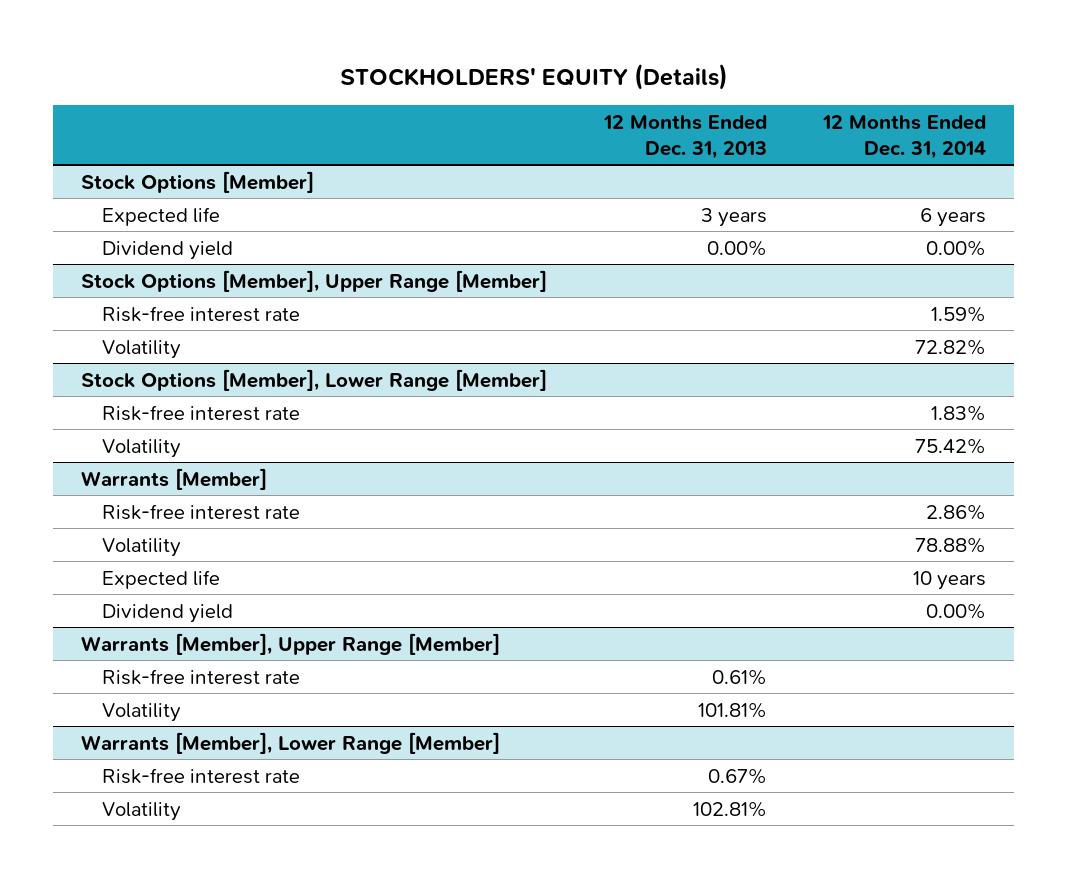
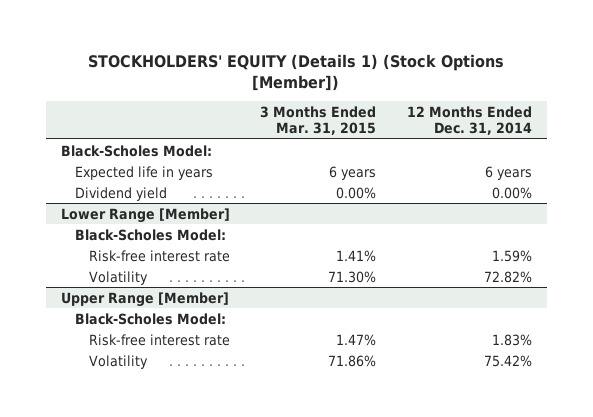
[339,63,728,90] STOCKHOLDERS' EQUITY (Details) -> [88,54,505,91] STOCKHOLDERS' EQUITY (Details 1) (Stock Options [Member])
[602,114,767,159] 12 Months Ended Dec. 31, 2013 -> none
none -> [260,106,377,135] 3 Months Ended Mar. 31, 2015
[81,170,315,193] Stock Options [Member] -> none
none -> [61,144,213,157] Black-Scholes Model:
[101,206,220,226] Expected life -> [75,165,214,180] Expected life in years
[81,269,548,292] Stock Options [Member], Upper Range [Member] -> none
none -> [61,207,231,223] Lower Range [Member]
none -> [75,228,227,241] Black-Scholes Model:
[81,368,548,391] Stock Options [Member], Lower Range [Member] -> none
none -> [61,291,230,307] Upper Range [Member]
none -> [75,312,227,325] Black-Scholes Model:
[81,467,268,490] Warrants [Member] -> none
[101,503,300,520] Risk-free interest rate -> none
[101,537,181,557] Volatility -> none
[101,569,220,589] Expected life -> none
[101,603,233,623] Dividend yield -> none
[81,632,501,655] Warrants [Member], Upper Range [Member] -> none
[101,668,300,685] Risk-free interest rate -> none
[101,702,181,722] Volatility -> none
[81,731,501,754] Warrants [Member], Lower Range [Member] -> none
[101,767,300,784] Risk-free interest rate -> none
[101,801,181,821] Volatility -> none

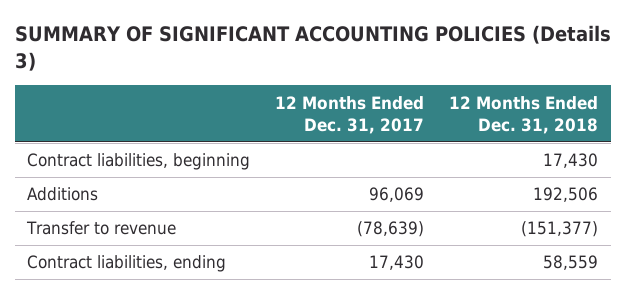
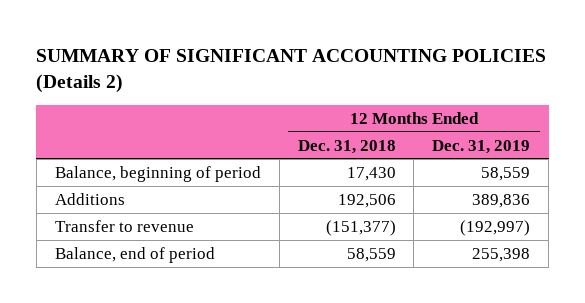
[14,25,611,72] SUMMARY OF SIGNIFICANT ACCOUNTING POLICIES (Details 3) -> [36,49,547,94] SUMMARY OF SIGNIFICANT ACCOUNTING POLICIES (Details 2)
[275,95,425,134] 12 Months Ended Dec. 31, 2017 -> none
none -> [432,139,531,154] Dec. 31, 2019
[27,153,251,171] Contract liabilities, beginning -> [54,165,261,182] Balance, beginning of period
[27,255,227,273] Contract liabilities, ending -> [54,246,215,263] Balance, end of period

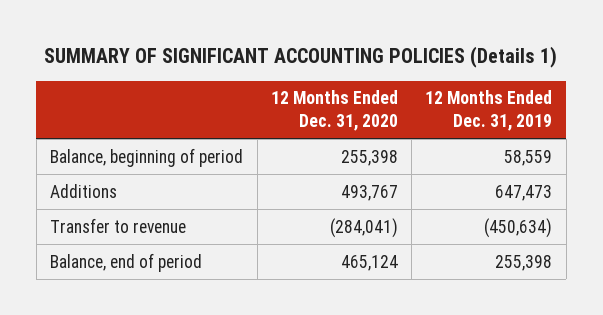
[36,49,547,94] SUMMARY OF SIGNIFICANT ACCOUNTING POLICIES (Details 2) -> [44,46,558,69] SUMMARY OF SIGNIFICANT ACCOUNTING POLICIES (Details 1)
[297,139,396,154] Dec. 31, 2018 -> none
none -> [270,90,398,131] 12 Months Ended Dec. 31, 2020
[472,193,531,208] 389,836 -> [495,184,553,201] 647,473
[460,219,531,236] (192,997) -> [484,217,553,238] (450,634)

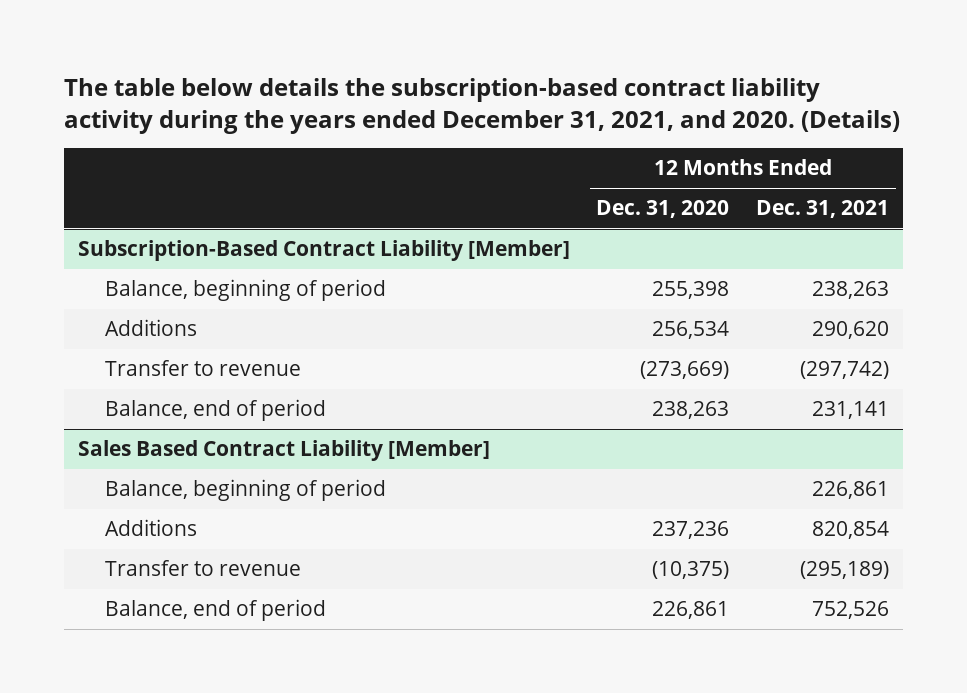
[44,46,558,69] SUMMARY OF SIGNIFICANT ACCOUNTING POLICIES (Details 1) -> [64,78,901,134] The table below details the subscription-based contract liability activity during the years ended December 31, 2021, and 2020. (Details)
[425,90,553,131] 12 Months Ended Dec. 31, 2019 -> none
none -> [756,200,890,219] Dec. 31, 2021
none -> [77,240,570,262] Subscription-Based Contract Liability [Member]
[340,184,398,201] 493,767 -> [652,321,730,340] 256,534
[329,217,398,238] (284,041) -> [640,361,730,380] (273,669)
[340,254,398,271] 465,124 -> [652,401,730,420] 238,263
none -> [77,440,490,462] Sales Based Contract Liability [Member]
none -> [105,479,387,502] Balance, beginning of period
none -> [105,519,198,537] Additions
none -> [105,560,302,577] Transfer to revenue
none -> [105,599,327,622] Balance, end of period

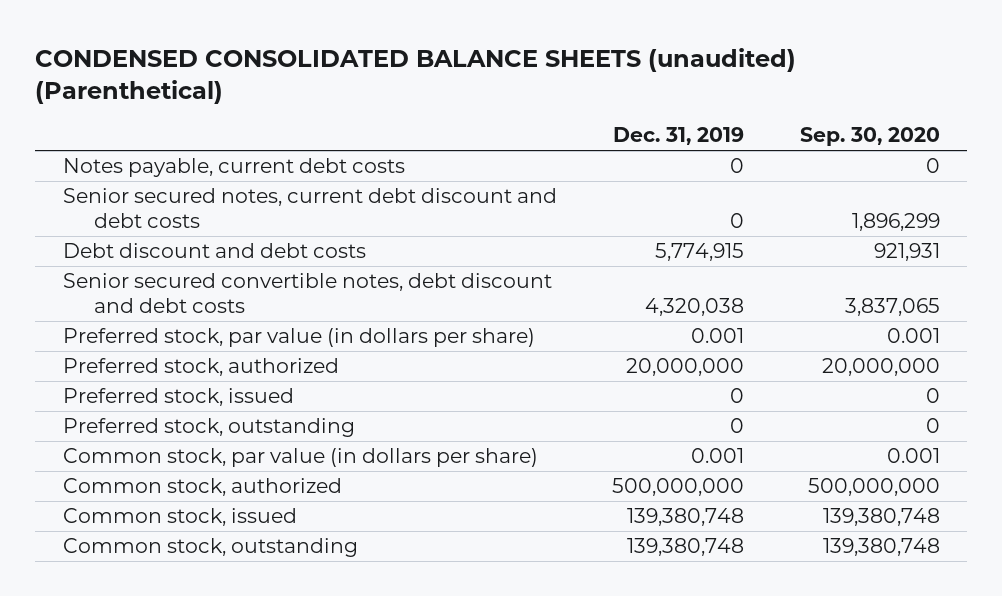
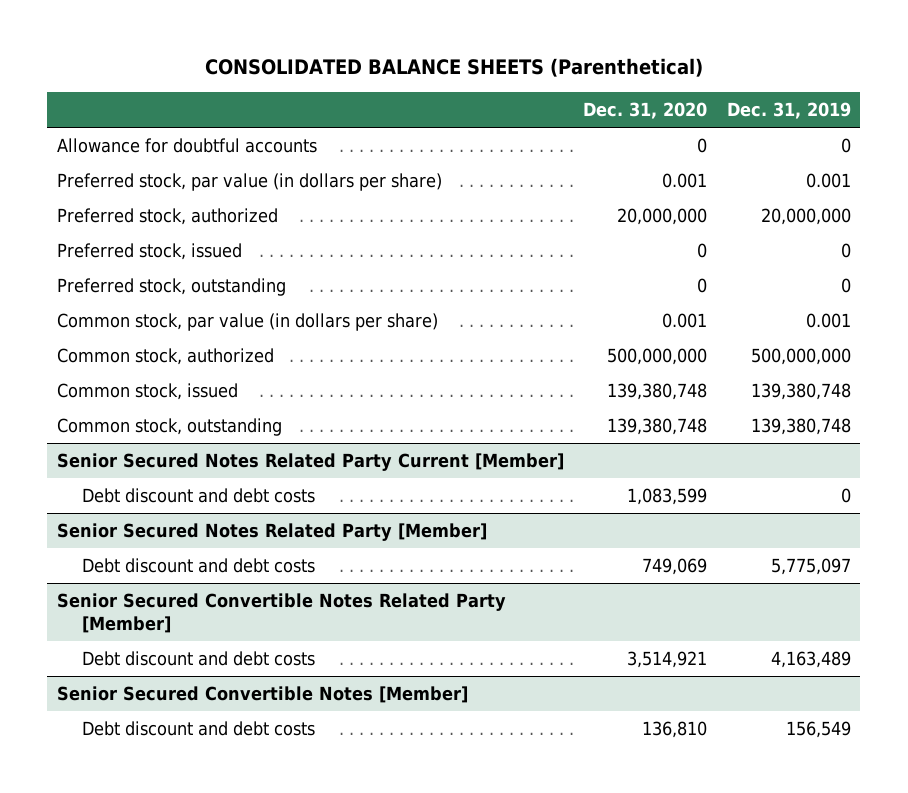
[34,47,796,105] CONDENSED CONSOLIDATED BALANCE SHEETS (unaudited) (Parenthetical) -> [204,58,703,78] CONSOLIDATED BALANCE SHEETS (Parenthetical)
[799,127,940,147] Sep. 30, 2020 -> none
none -> [583,101,708,119] Dec. 31, 2020
[62,158,405,178] Notes payable, current debt costs -> none
[62,188,557,228] Senior secured notes, current debt discount and debt costs -> none
[62,243,366,259] Debt discount and debt costs -> none
[62,273,552,313] Senior secured convertible notes, debt discount and debt costs -> none
none -> [56,138,317,154] Allowance for doubtful accounts
none -> [56,453,564,472] Senior Secured Notes Related Party Current [Member]
none -> [81,488,315,504] Debt discount and debt costs
none -> [56,523,487,542] Senior Secured Notes Related Party [Member]
none -> [81,558,315,574] Debt discount and debt costs
none -> [56,593,506,633] Senior Secured Convertible Notes Related Party [Member]
none -> [81,651,315,667] Debt discount and debt costs
none -> [56,686,468,704] Senior Secured Convertible Notes [Member]
none -> [81,721,315,737] Debt discount and debt costs

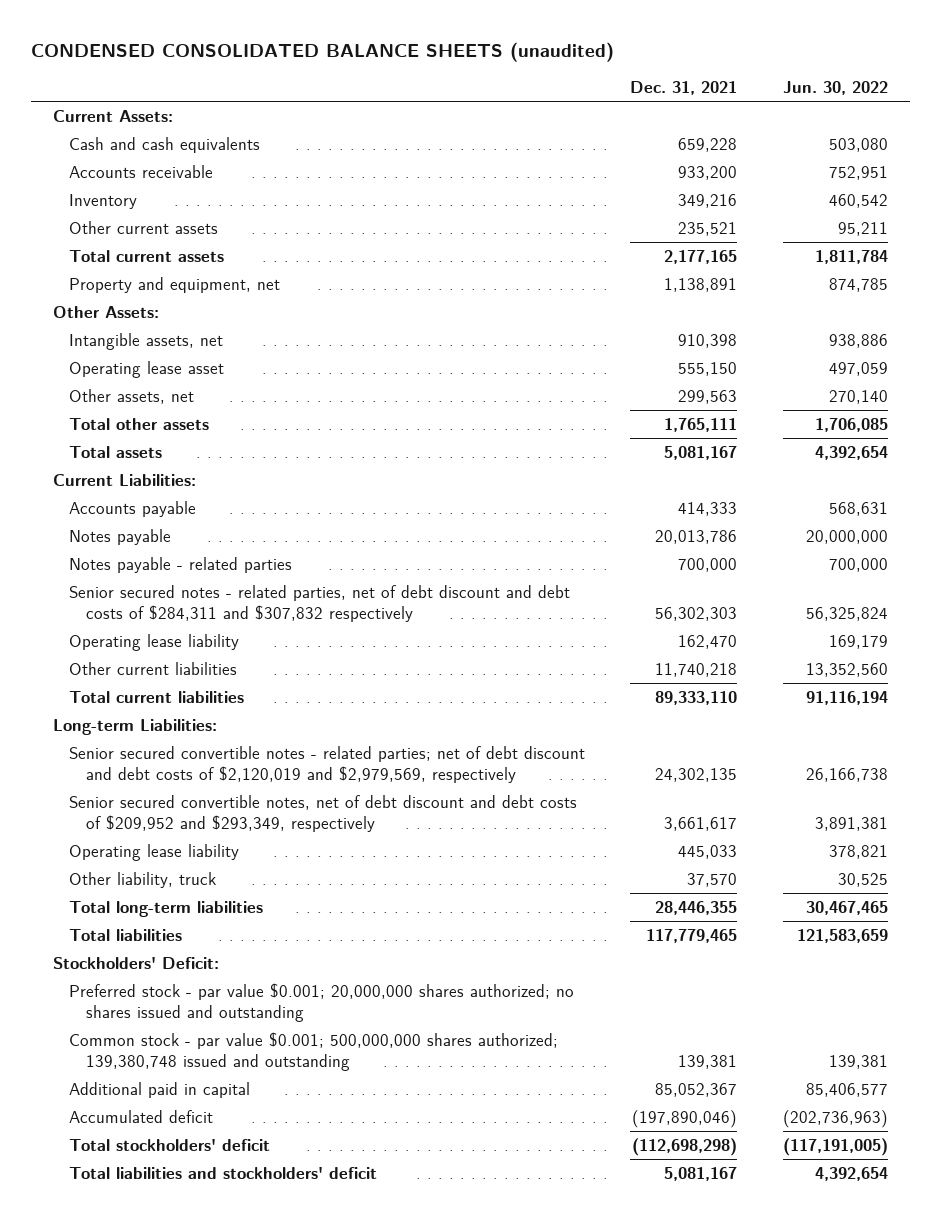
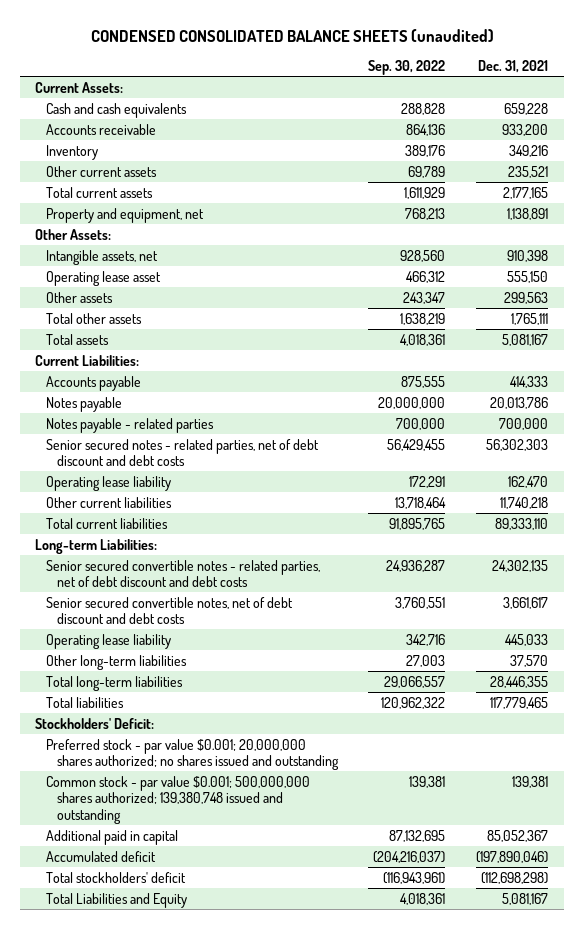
[782,80,888,95] Jun. 30, 2022 -> none
none -> [368,60,446,76] Sep. 30, 2022
[69,388,195,404] Other assets, net -> [45,291,113,303] Other assets
[69,584,571,623] Senior secured notes - related parties, net of debt discount and debt costs of $284,311 and $307,832 respectively -> [45,438,319,467] Senior secured notes - related parties, net of debt discount and debt costs
[69,745,586,784] Senior secured convertible notes - related parties; net of debt discount and debt costs of $2,120,019 and $2,979,569, respectively -> [45,559,320,588] Senior secured convertible notes - related parties, net of debt discount and debt costs
[69,794,578,833] Senior secured convertible notes, net of debt discount and debt costs of $209,952 and $293,349, respectively -> [45,596,293,625] Senior secured convertible notes, net of debt discount and debt costs
[69,871,217,888] Other liability, truck -> [45,654,187,670] Other long-term liabilities
[69,1166,378,1179] Total liabilities and stockholders' deficit -> [45,892,187,908] Total Liabilities and Equity

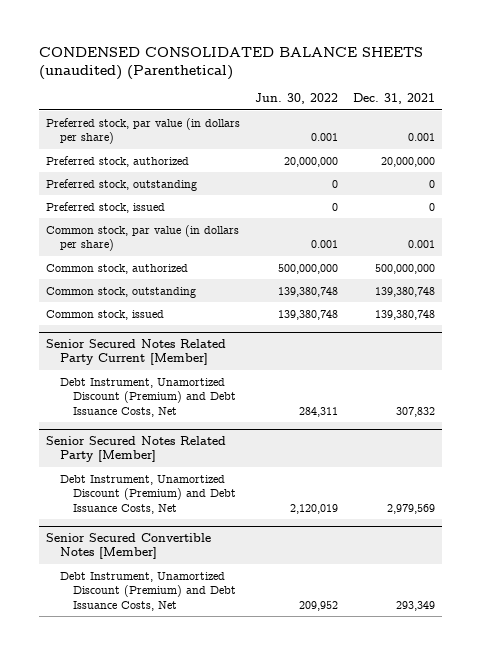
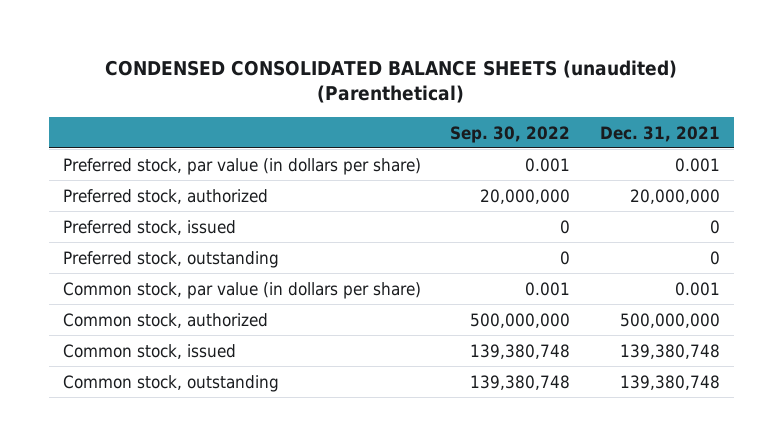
[254,93,338,105] Jun. 30, 2022 -> none
none -> [450,125,571,143] Sep. 30, 2022
[46,178,198,191] Preferred stock, outstanding -> [63,250,280,268] Preferred stock, outstanding
[46,338,227,366] Senior Secured Notes Related Party Current [Member] -> none
[59,377,237,417] Debt Instrument, Unamortized Discount (Premium) and Debt Issuance Costs, Net -> none
[46,435,227,463] Senior Secured Notes Related Party [Member] -> none
[59,474,237,514] Debt Instrument, Unamortized Discount (Premium) and Debt Issuance Costs, Net -> none
[46,532,212,560] Senior Secured Convertible Notes [Member] -> none
[59,571,237,611] Debt Instrument, Unamortized Discount (Premium) and Debt Issuance Costs, Net -> none
[46,286,197,298] Common stock, outstanding -> [63,374,280,392] Common stock, outstanding

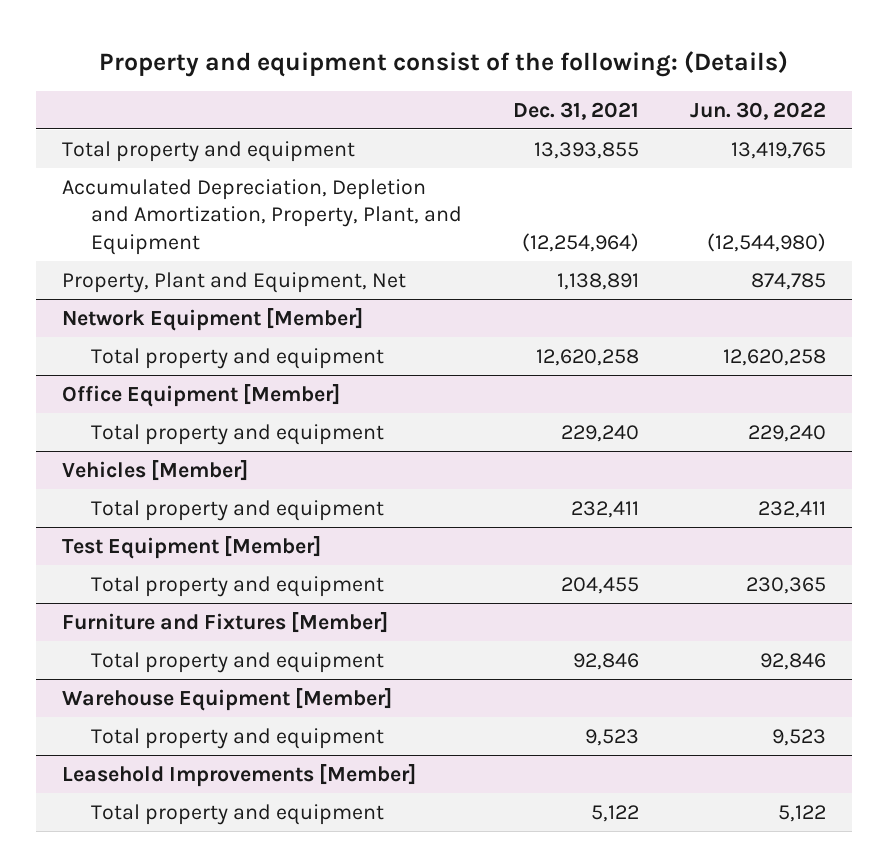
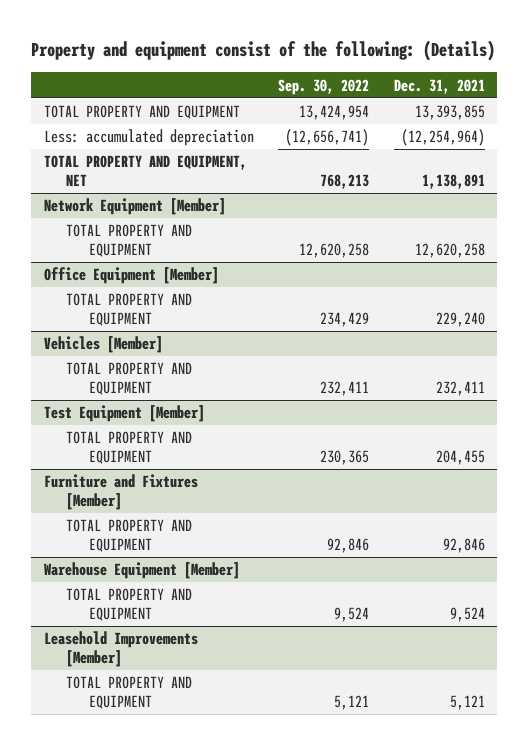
[690,101,827,120] Jun. 30, 2022 -> none
none -> [278,78,370,95] Sep. 30, 2022
[61,140,355,162] Total property and equipment -> [43,105,240,120] TOTAL PROPERTY AND EQUIPMENT
[61,178,463,255] Accumulated Depreciation, Depletion and Amortization, Property, Plant, and Equipment -> [43,129,254,147] Less: accumulated depreciation
[61,271,406,293] Property, Plant and Equipment, Net -> [43,155,247,187] TOTAL PROPERTY AND EQUIPMENT, NET
[91,347,385,369] Total property and equipment -> [66,224,193,258] TOTAL PROPERTY AND EQUIPMENT
[91,423,385,445] Total property and equipment -> [66,293,193,327] TOTAL PROPERTY AND EQUIPMENT
[91,499,385,521] Total property and equipment -> [66,362,193,396] TOTAL PROPERTY AND EQUIPMENT
[91,575,385,597] Total property and equipment -> [66,431,193,465] TOTAL PROPERTY AND EQUIPMENT
[91,651,385,673] Total property and equipment -> [66,519,193,553] TOTAL PROPERTY AND EQUIPMENT
[91,727,385,749] Total property and equipment -> [66,588,193,622] TOTAL PROPERTY AND EQUIPMENT
[585,728,640,746] 9,523 -> [449,607,485,623] 9,524
[91,803,385,825] Total property and equipment -> [66,676,193,710] TOTAL PROPERTY AND EQUIPMENT
[591,804,640,822] 5,122 -> [449,695,485,711] 5,121

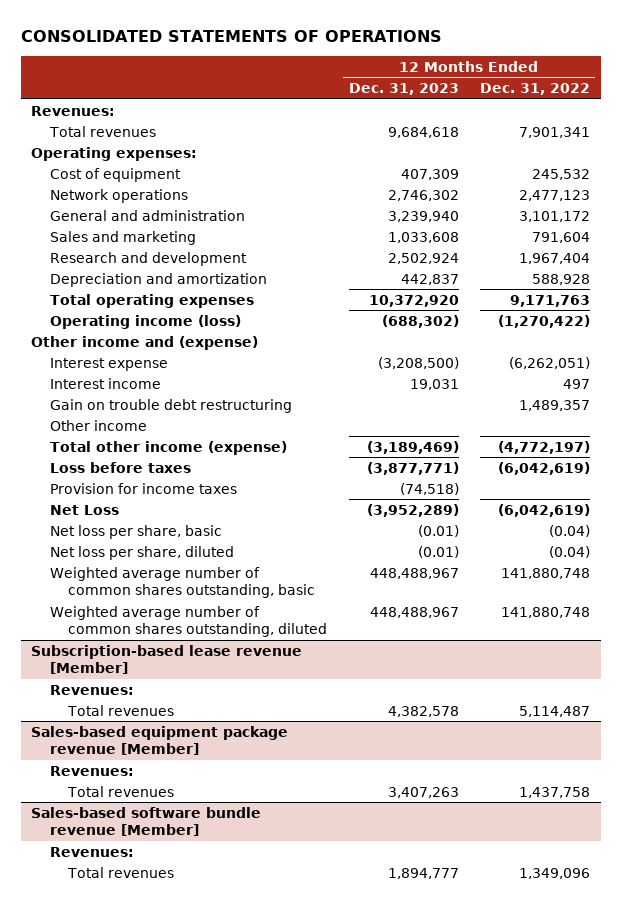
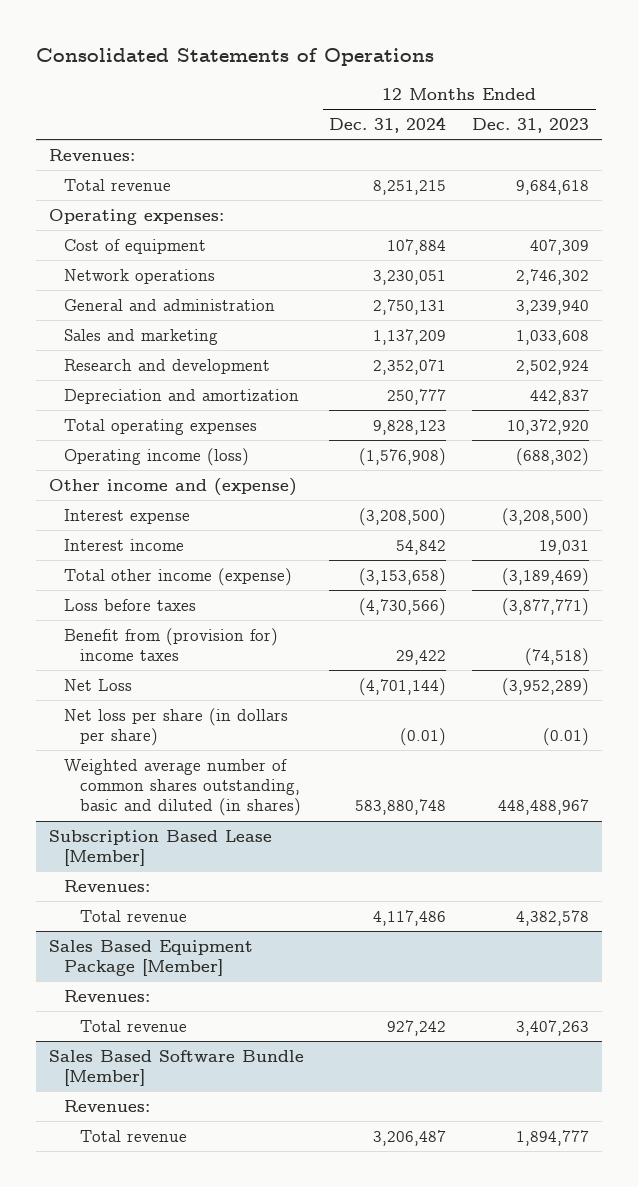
[20,30,442,43] CONSOLIDATED STATEMENTS OF OPERATIONS -> [35,48,434,67] Consolidated Statements of Operations
[480,83,591,96] Dec. 31, 2022 -> none
none -> [329,117,447,134] Dec. 31, 2024
[48,125,156,137] Total revenues -> [64,178,172,191] Total revenue
[49,398,292,413] Gain on trouble debt restructuring -> none
[49,419,147,431] Other income -> none
[49,482,237,494] Provision for income taxes -> [64,627,279,662] Benefit from (provision for) income taxes
[49,524,222,539] Net loss per share, basic -> none
[49,605,328,638] Weighted average number of common shares outstanding, diluted -> none
[49,545,234,560] Net loss per share, diluted -> [64,707,289,747] Net loss per share (in dollars per share)
[49,566,316,599] Weighted average number of common shares outstanding, basic -> [64,758,301,817] Weighted average number of common shares outstanding, basic and diluted (in shares)
[31,644,303,675] Subscription-based lease revenue [Member] -> [48,829,272,867] Subscription Based Lease [Member]
[67,704,175,716] Total revenues -> [79,909,187,922] Total revenue
[31,725,289,756] Sales-based equipment package revenue [Member] -> [48,939,253,977] Sales Based Equipment Package [Member]
[67,785,175,797] Total revenues -> [79,1019,187,1032] Total revenue
[31,806,262,837] Sales-based software bundle revenue [Member] -> [48,1049,304,1087] Sales Based Software Bundle [Member]
[67,866,175,878] Total revenues -> [79,1129,187,1142] Total revenue

